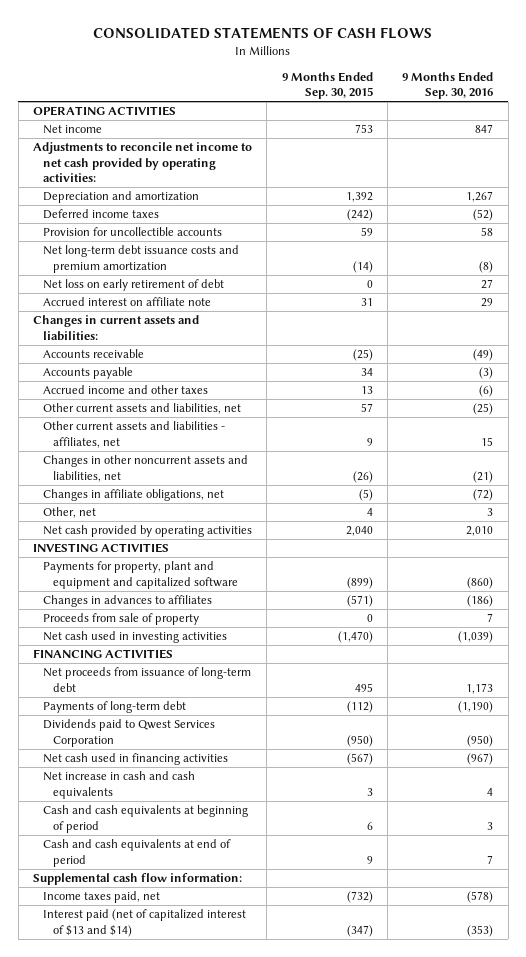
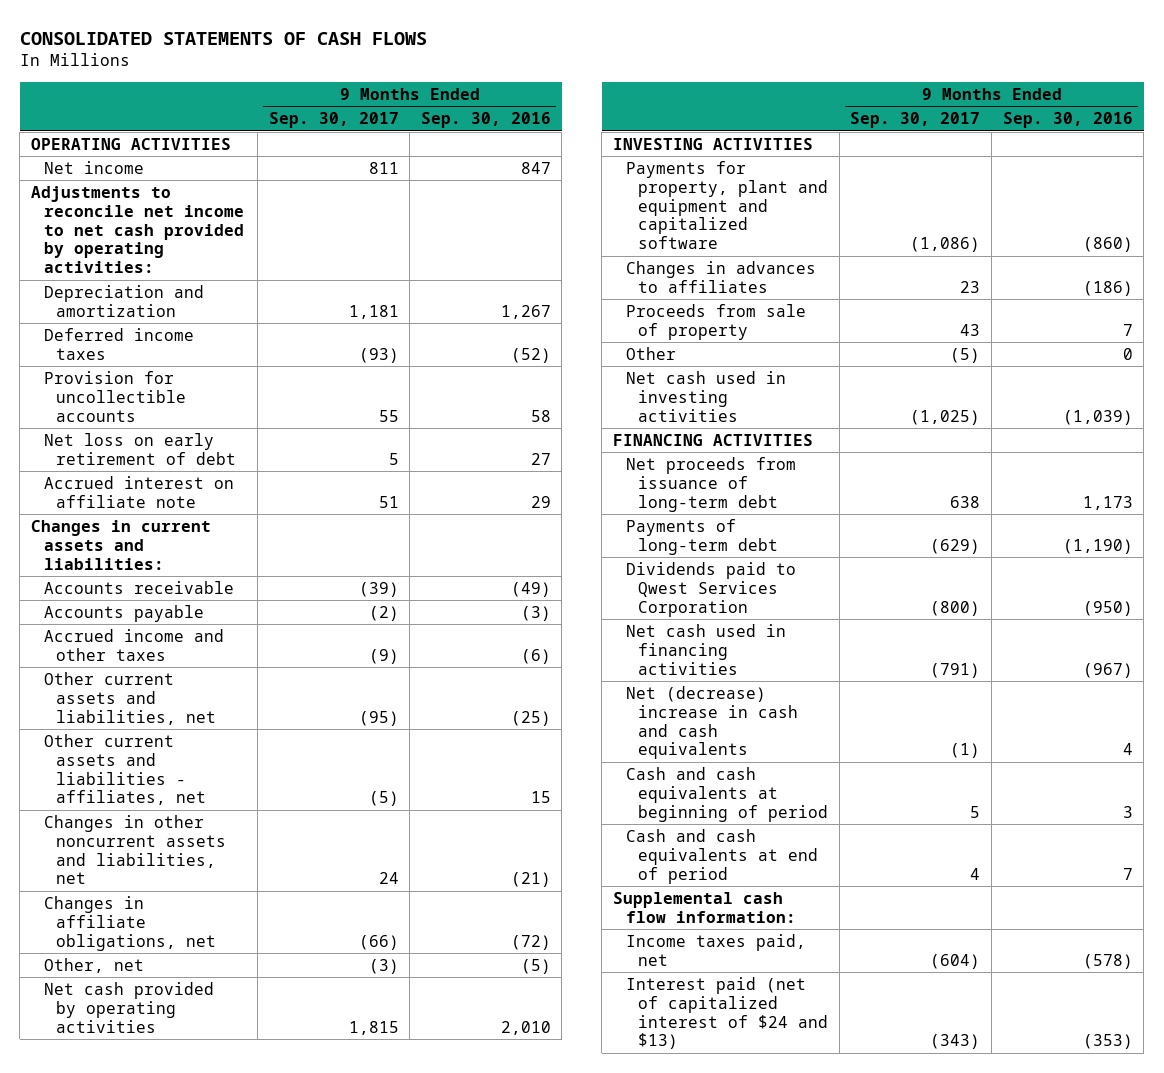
[281,72,373,100] 9 Months Ended Sep. 30, 2015 -> none
none -> [268,112,399,129] Sep. 30, 2017
[42,245,239,273] Net long-term debt issuance costs and premium amortization -> none
[487,508,494,517] 3 -> [520,958,551,974] (5)
none -> [625,346,676,360] Other
[42,771,195,799] Net increase in cash and cash equivalents -> [625,685,799,760] Net (decrease) increase in cash and cash equivalents
[42,909,246,937] Interest paid (net of capitalized interest of $13 and $14) -> [625,976,829,1050] Interest paid (net of capitalized interest of $24 and $13)

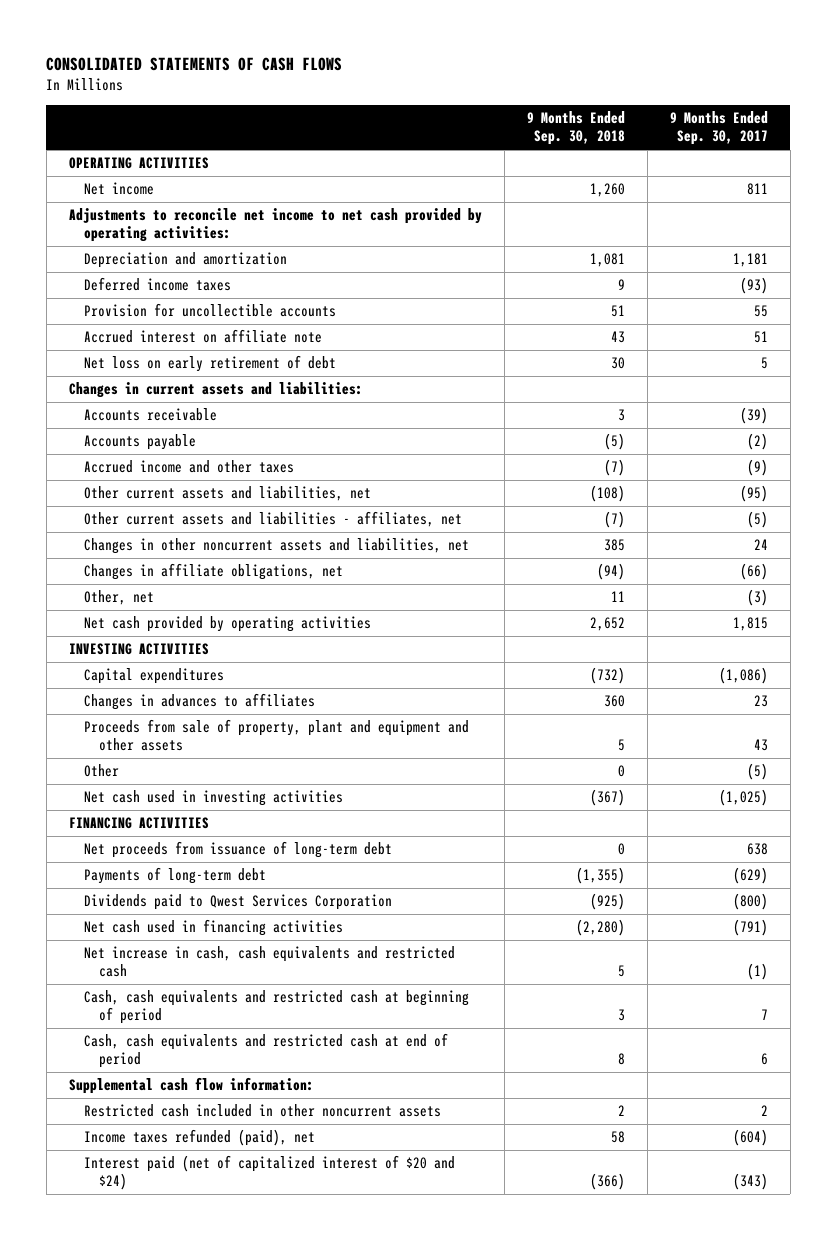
[420,112,551,129] Sep. 30, 2016 -> none
none -> [526,111,625,146] 9 Months Ended Sep. 30, 2018
[43,432,237,465] Net loss on early retirement of debt -> [83,355,336,373] Net loss on early retirement of debt
[625,160,829,250] Payments for property, plant and equipment and capitalized software -> [83,668,224,685] Capital expenditures
[625,303,806,340] Proceeds from sale of property -> [83,719,469,752] Proceeds from sale of property, plant and equipment and other assets
[625,685,799,760] Net (decrease) increase in cash and cash equivalents -> [83,946,455,978] Net increase in cash, cash equivalents and restricted cash
[625,766,829,822] Cash and cash equivalents at beginning of period -> [83,990,469,1025] Cash, cash equivalents and restricted cash at beginning of period
[970,805,981,818] 5 -> [760,1009,768,1021] 7
[625,828,819,884] Cash and cash equivalents at end of period -> [83,1033,448,1069] Cash, cash equivalents and restricted cash at end of period
[970,867,981,880] 4 -> [760,1053,768,1066] 6
none -> [83,1104,441,1118] Restricted cash included in other noncurrent assets
[625,933,806,966] Income taxes paid, net -> [83,1129,315,1147] Income taxes refunded (paid), net
[625,976,829,1050] Interest paid (net of capitalized interest of $24 and $13) -> [83,1155,455,1191] Interest paid (net of capitalized interest of $20 and $24)

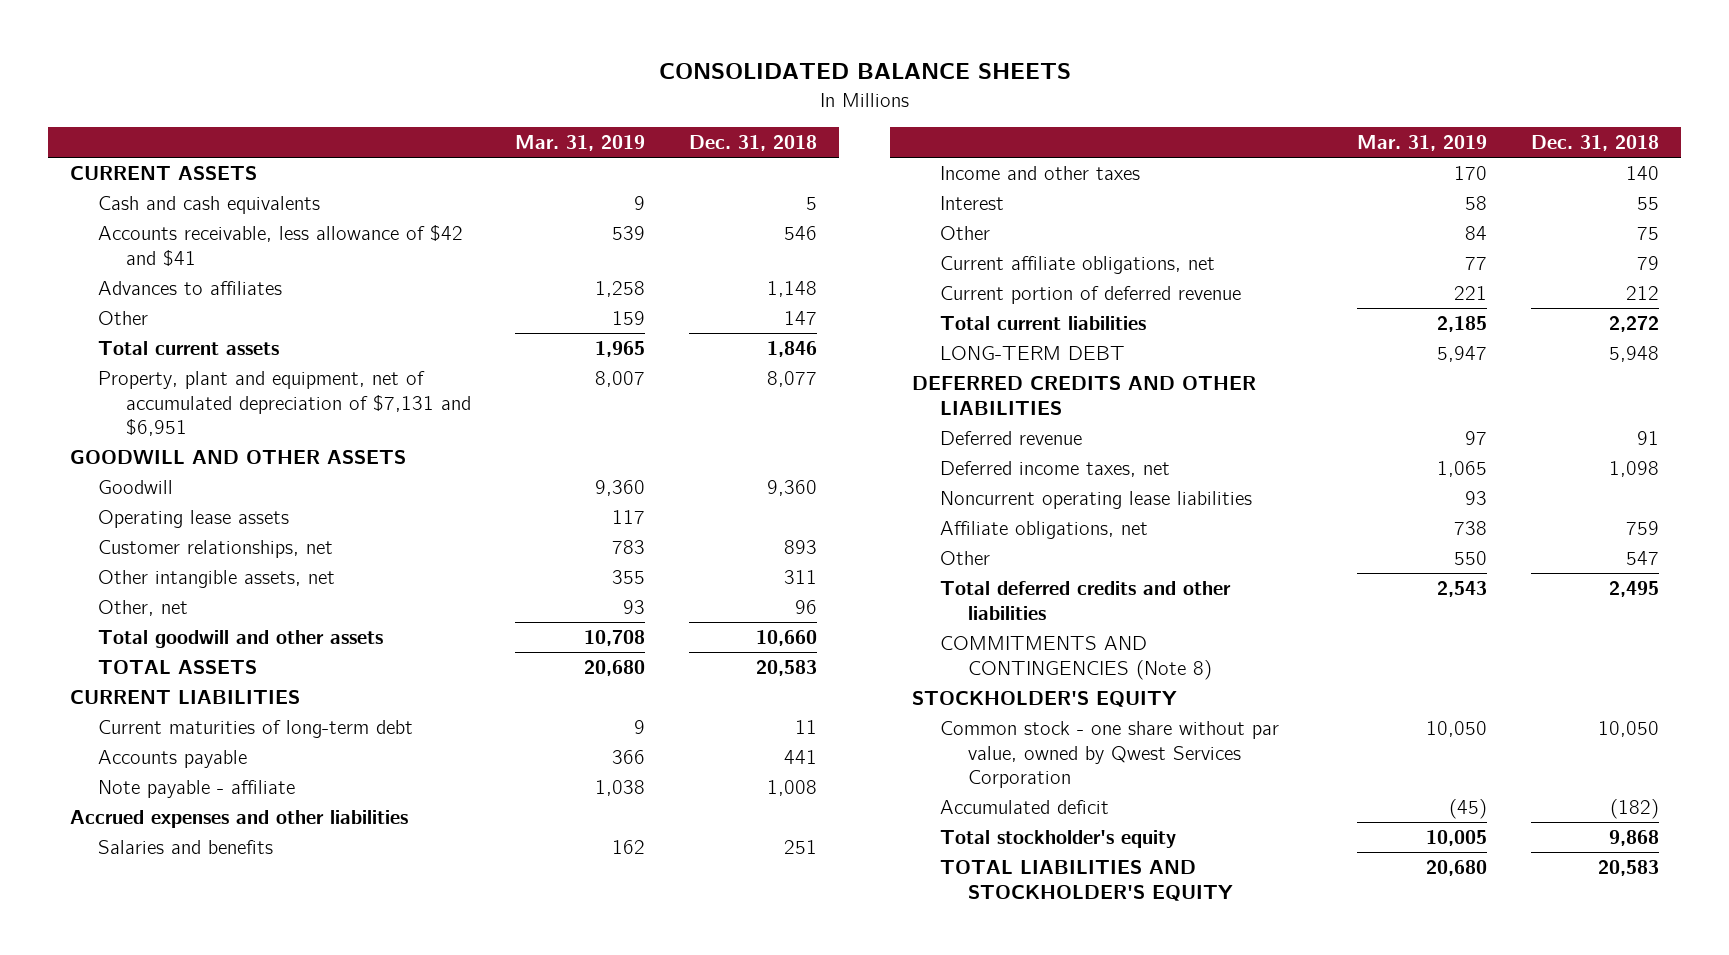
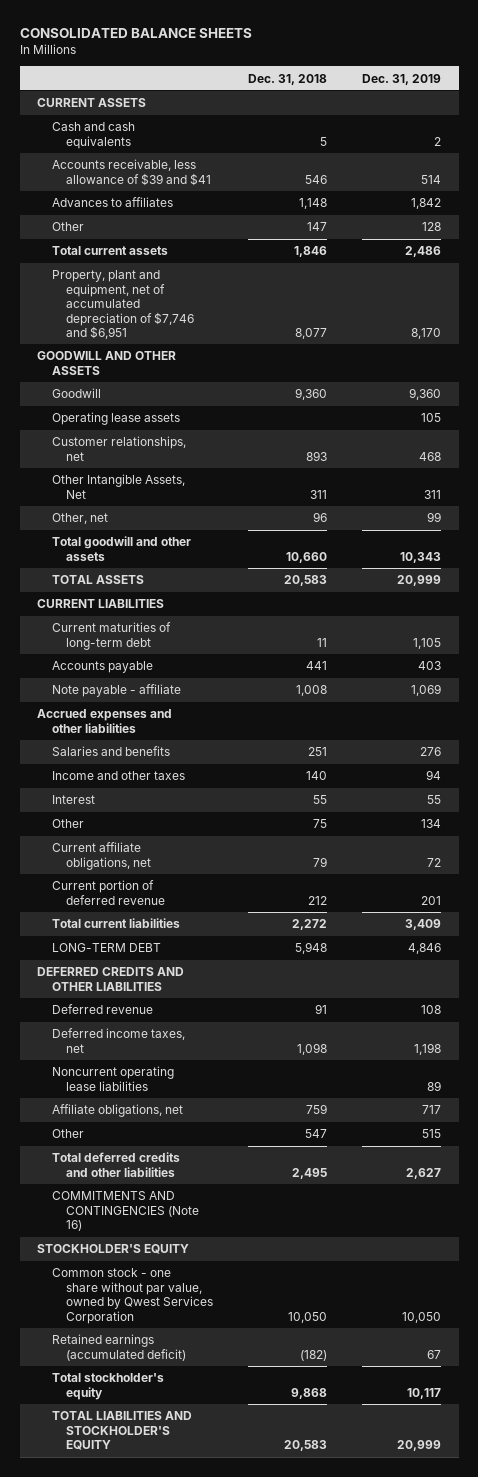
[515,134,646,151] Mar. 31, 2019 -> none
none -> [362,73,442,85] Dec. 31, 2019
[97,225,463,266] Accounts receivable, less allowance of $42 and $41 -> [51,159,212,186] Accounts receivable, less allowance of $39 and $41
[97,371,471,436] Property, plant and equipment, net of accumulated depreciation of $7,131 and $6,951 -> [51,270,195,339] Property, plant and equipment, net of accumulated depreciation of $7,746 and $6,951
[97,570,335,589] Other intangible assets, net -> [51,474,185,499] Other Intangible Assets, Net
[939,636,1212,680] COMMITMENTS AND CONTINGENCIES (Note 8) -> [51,1191,200,1232] COMMITMENTS AND CONTINGENCIES (Note 16)
[939,800,1109,815] Accumulated deficit -> [51,1334,187,1361] Retained earnings (accumulated deficit)

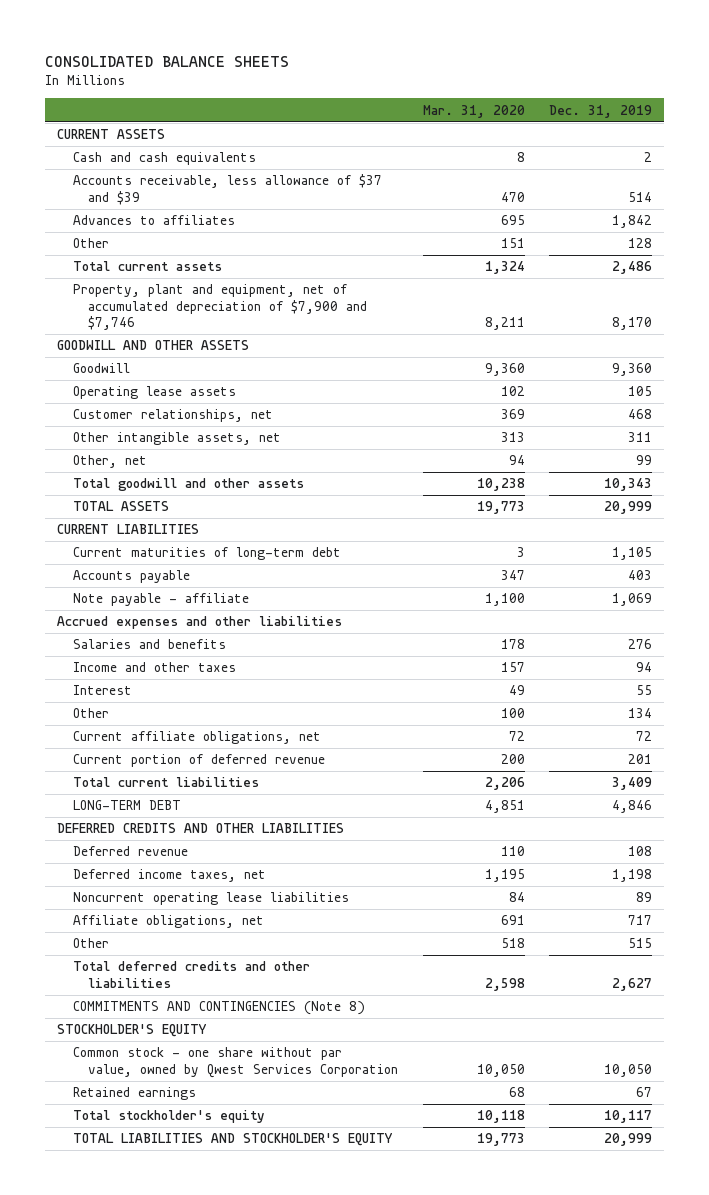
[248,73,328,85] Dec. 31, 2018 -> none
none -> [422,104,525,118] Mar. 31, 2020
[51,159,212,186] Accounts receivable, less allowance of $39 and $41 -> [72,174,382,205] Accounts receivable, less allowance of $37 and $39
[51,270,195,339] Property, plant and equipment, net of accumulated depreciation of $7,746 and $6,951 -> [72,284,368,331] Property, plant and equipment, net of accumulated depreciation of $7,900 and $7,746
[51,474,185,499] Other Intangible Assets, Net -> [72,432,281,446] Other intangible assets, net
[51,1191,200,1232] COMMITMENTS AND CONTINGENCIES (Note 16) -> [72,1001,365,1016] COMMITMENTS AND CONTINGENCIES (Note 8)
[51,1334,187,1361] Retained earnings (accumulated deficit) -> [72,1087,196,1101] Retained earnings

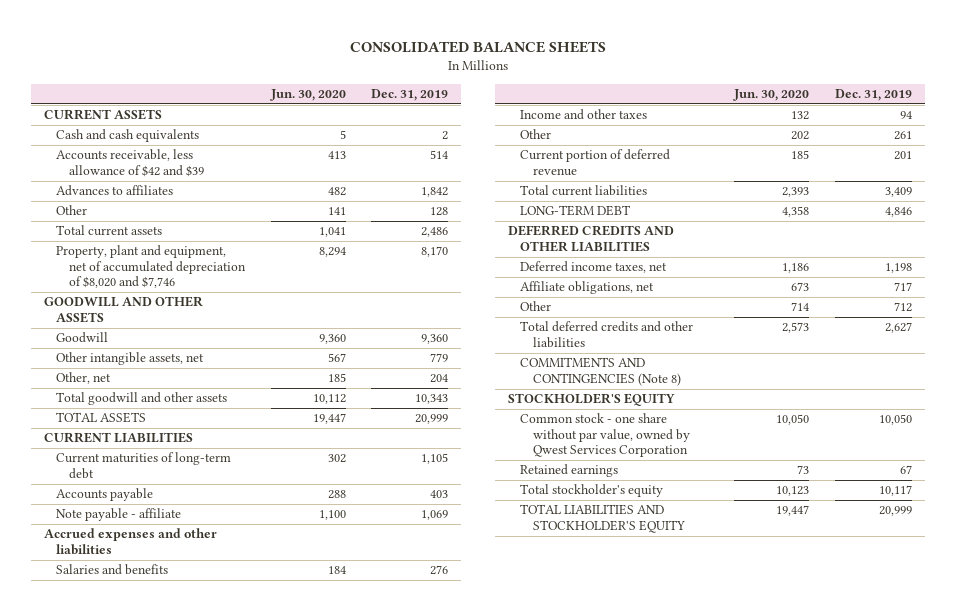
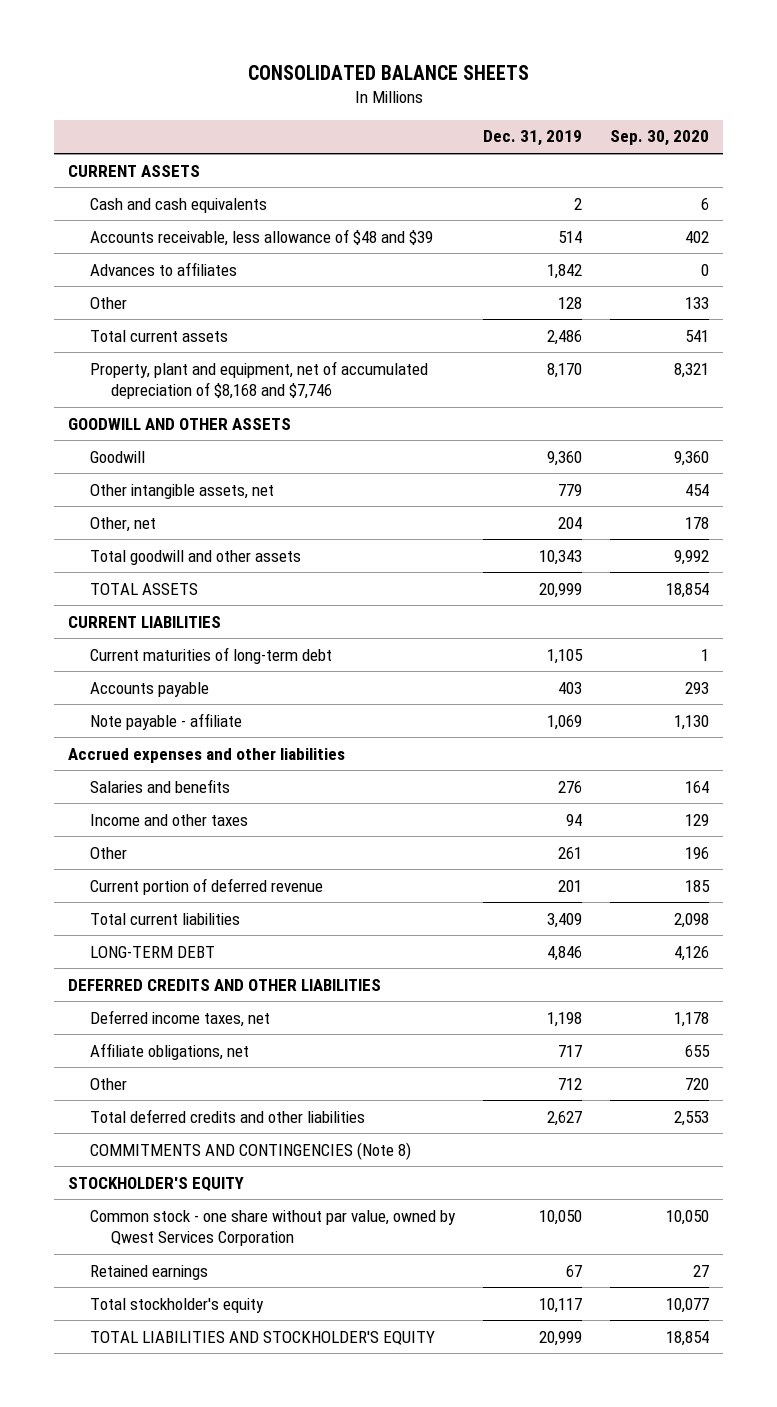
[269,89,346,102] Jun. 30, 2020 -> none
none -> [609,130,709,147] Sep. 30, 2020
[56,149,204,177] Accounts receivable, less allowance of $42 and $39 -> [89,228,433,246] Accounts receivable, less allowance of $48 and $39
[56,245,246,289] Property, plant and equipment, net of accumulated depreciation of $8,020 and $7,746 -> [89,360,428,400] Property, plant and equipment, net of accumulated depreciation of $8,168 and $7,746

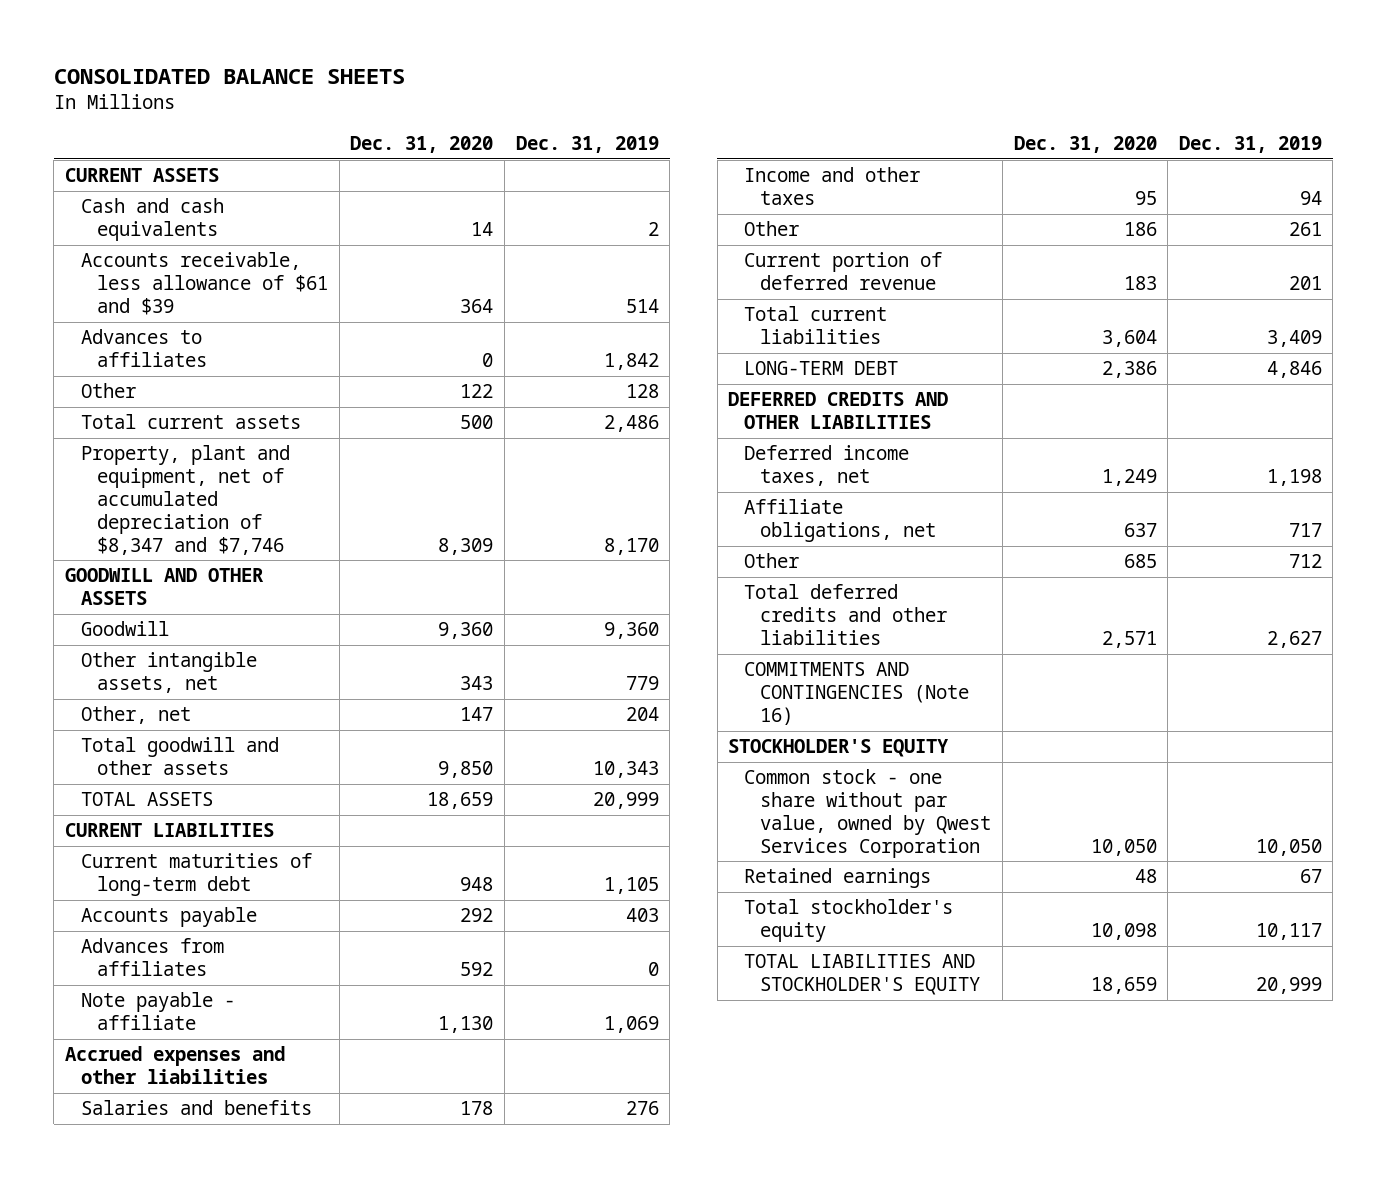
[609,130,709,147] Sep. 30, 2020 -> none
none -> [350,136,494,154] Dec. 31, 2020
[89,228,433,246] Accounts receivable, less allowance of $48 and $39 -> [81,252,329,316] Accounts receivable, less allowance of $61 and $39
[89,360,428,400] Property, plant and equipment, net of accumulated depreciation of $8,168 and $7,746 -> [81,445,291,555] Property, plant and equipment, net of accumulated depreciation of $8,347 and $7,746
none -> [81,938,225,977] Advances from affiliates
[89,1141,411,1160] COMMITMENTS AND CONTINGENCIES (Note 8) -> [744,662,970,726] COMMITMENTS AND CONTINGENCIES (Note 16)

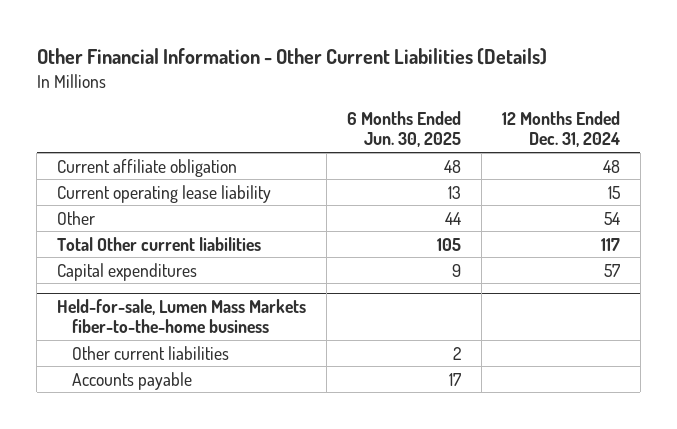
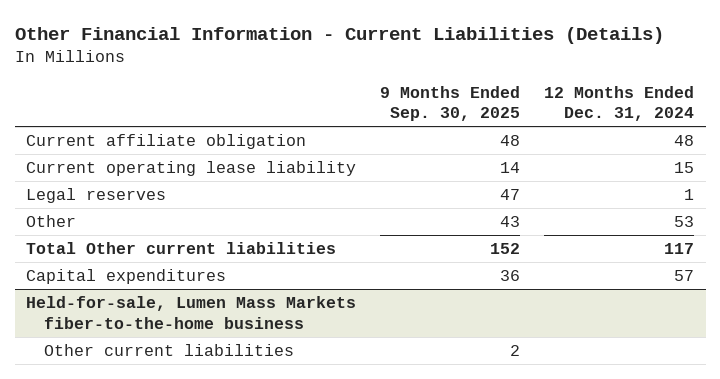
[36,48,547,66] Other Financial Information - Other Current Liabilities (Details) -> [14,27,664,45] Other Financial Information - Current Liabilities (Details)
[347,111,462,148] 6 Months Ended Jun. 30, 2025 -> none
none -> [380,85,521,122] 9 Months Ended Sep. 30, 2025
none -> [26,188,167,204] Legal reserves
[604,211,621,225] 54 -> [673,216,694,228] 53
[72,371,193,390] Accounts payable -> none

